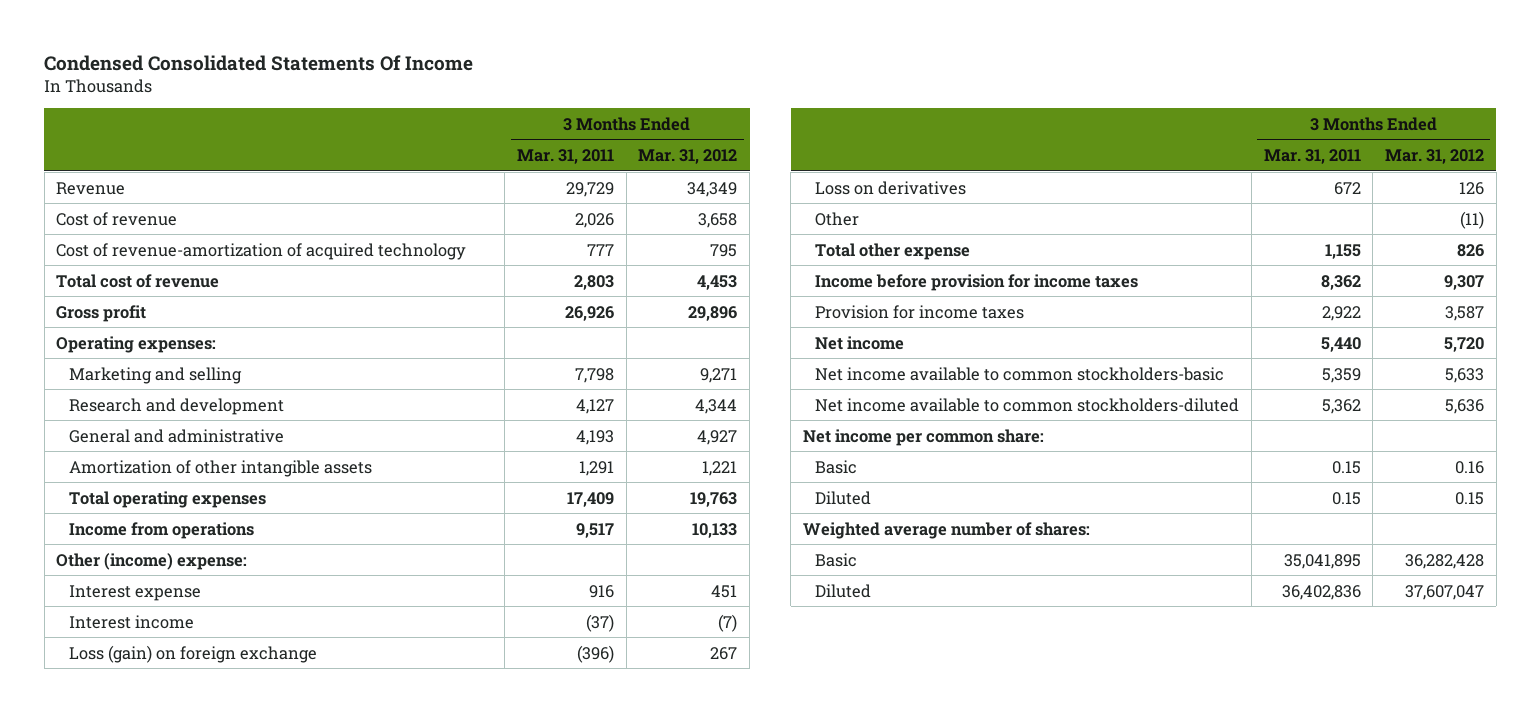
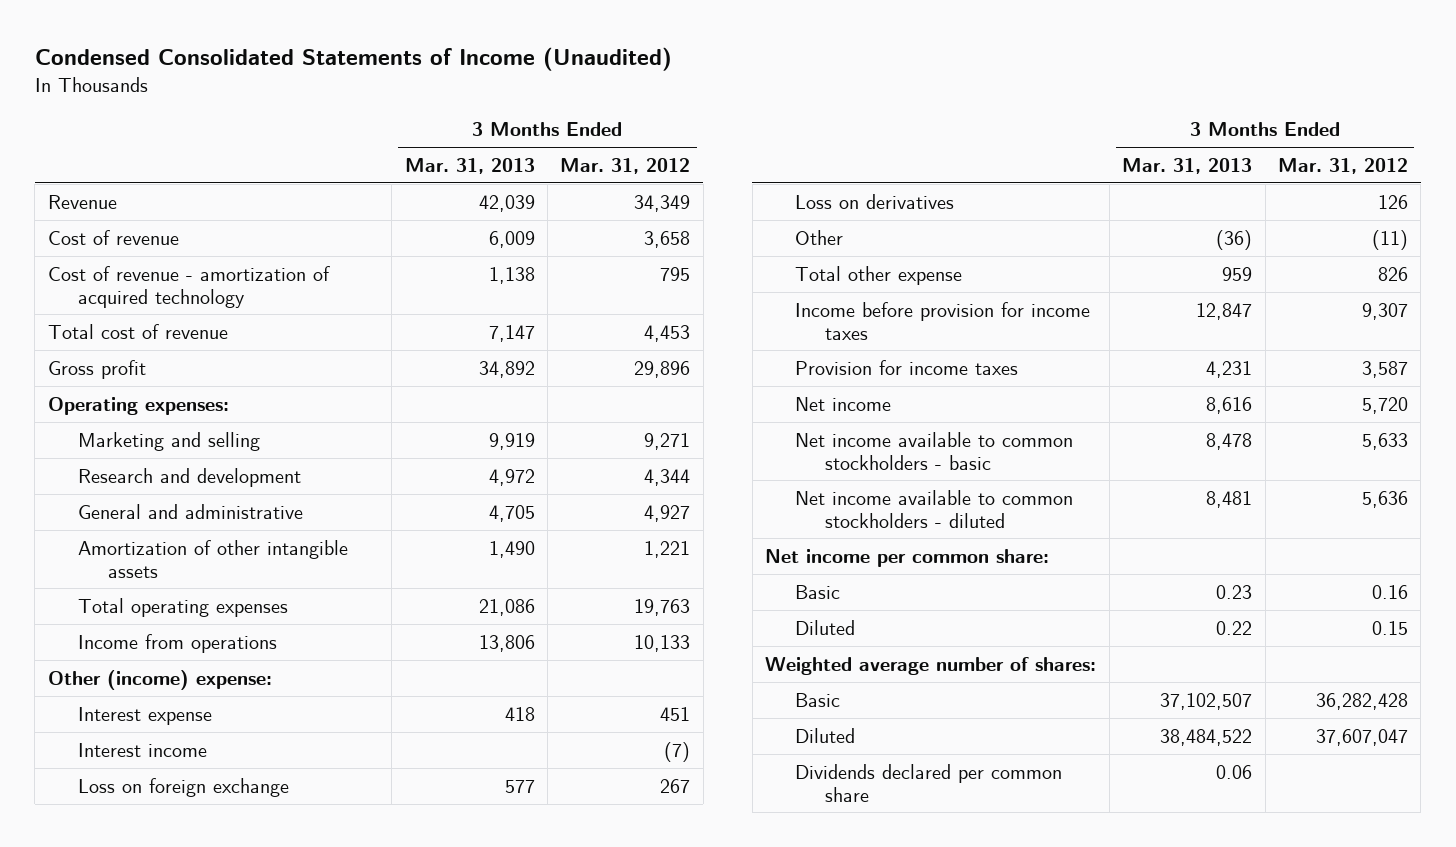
[44,54,474,71] Condensed Consolidated Statements Of Income -> [34,47,672,72] Condensed Consolidated Statements of Income (Unaudited)
[517,148,615,164] Mar. 31, 2011 -> none
none -> [404,157,535,174] Mar. 31, 2013
[56,242,467,260] Cost of revenue-amortization of acquired technology -> [47,265,330,308] Cost of revenue - amortization of acquired technology
[68,644,317,663] Loss (gain) on foreign exchange -> [77,777,289,797] Loss on foreign exchange
[815,366,1225,381] Net income available to common stockholders-basic -> [795,431,1074,470] Net income available to common stockholders - basic
[815,397,1240,412] Net income available to common stockholders-diluted -> [795,489,1074,528] Net income available to common stockholders - diluted
none -> [795,763,1063,802] Dividends declared per common share

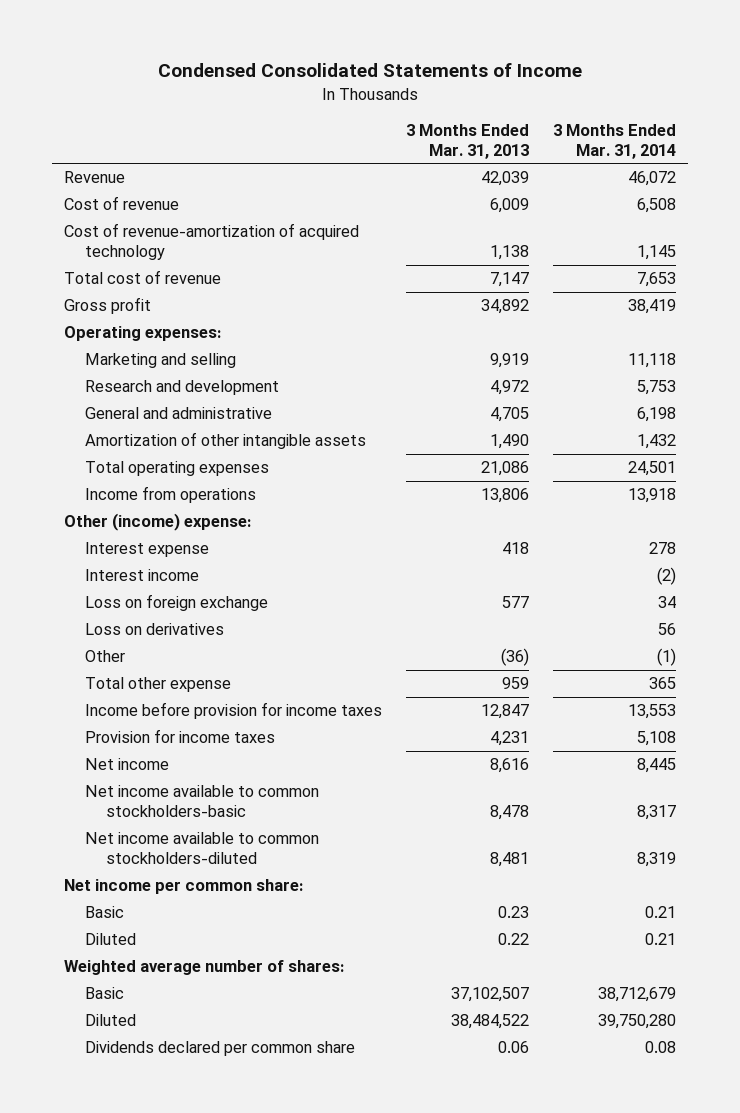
[34,47,672,72] Condensed Consolidated Statements of Income (Unaudited) -> [157,63,582,78] Condensed Consolidated Statements of Income
[560,157,691,174] Mar. 31, 2012 -> none
none -> [553,124,677,159] 3 Months Ended Mar. 31, 2014
[47,265,330,308] Cost of revenue - amortization of acquired technology -> [63,223,359,260] Cost of revenue-amortization of acquired technology
[795,431,1074,470] Net income available to common stockholders - basic -> [84,785,319,817] Net income available to common stockholders-basic
[795,489,1074,528] Net income available to common stockholders - diluted -> [84,832,319,864] Net income available to common stockholders-diluted

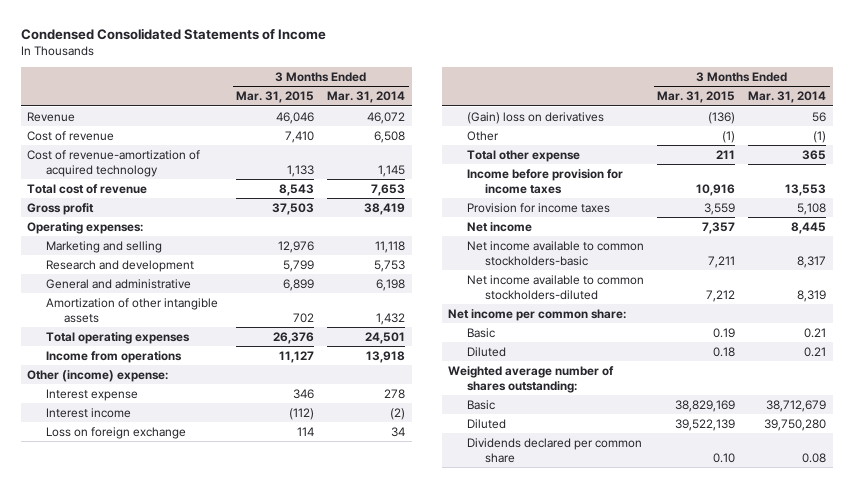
[405,124,529,159] 3 Months Ended Mar. 31, 2013 -> none
none -> [236,91,315,104] Mar. 31, 2015
[84,623,224,636] Loss on derivatives -> [466,111,604,124] (Gain) loss on derivatives
[63,960,344,976] Weighted average number of shares: -> [448,365,615,393] Weighted average number of shares outstanding:

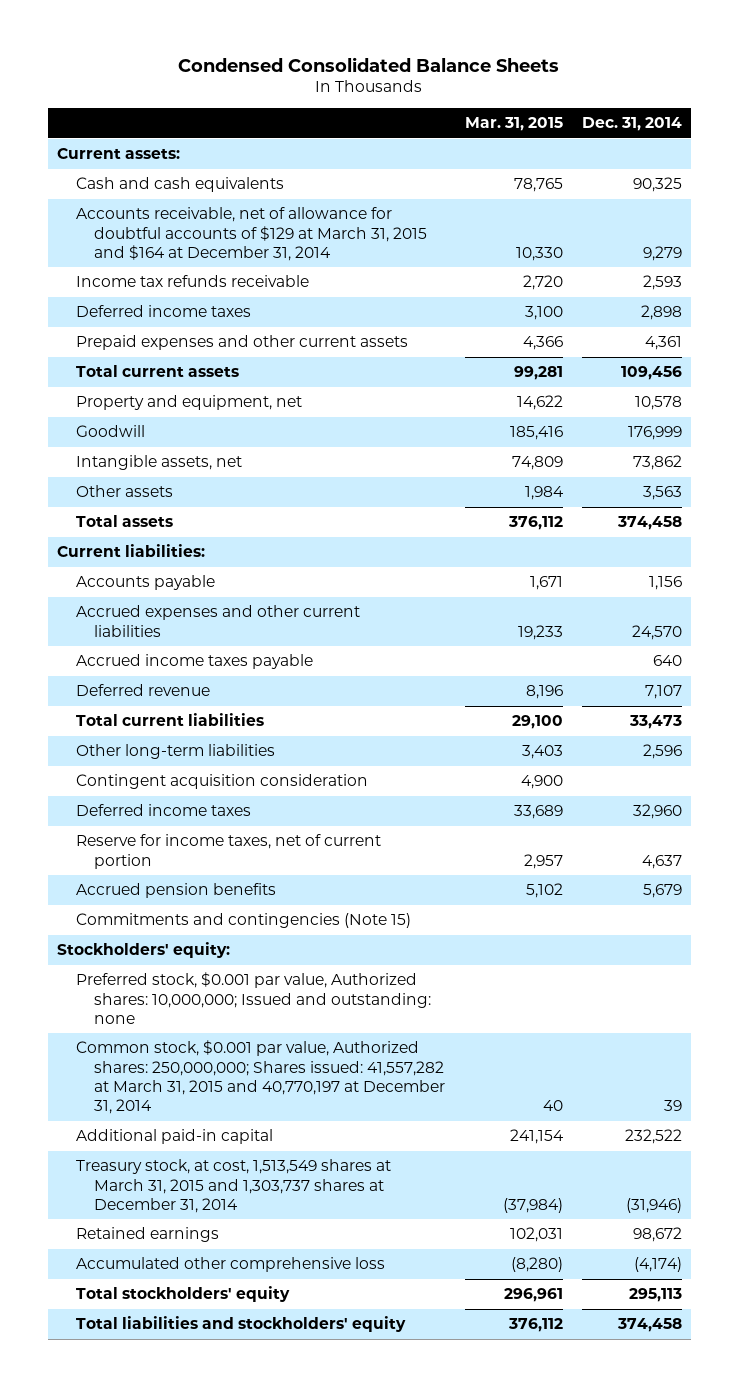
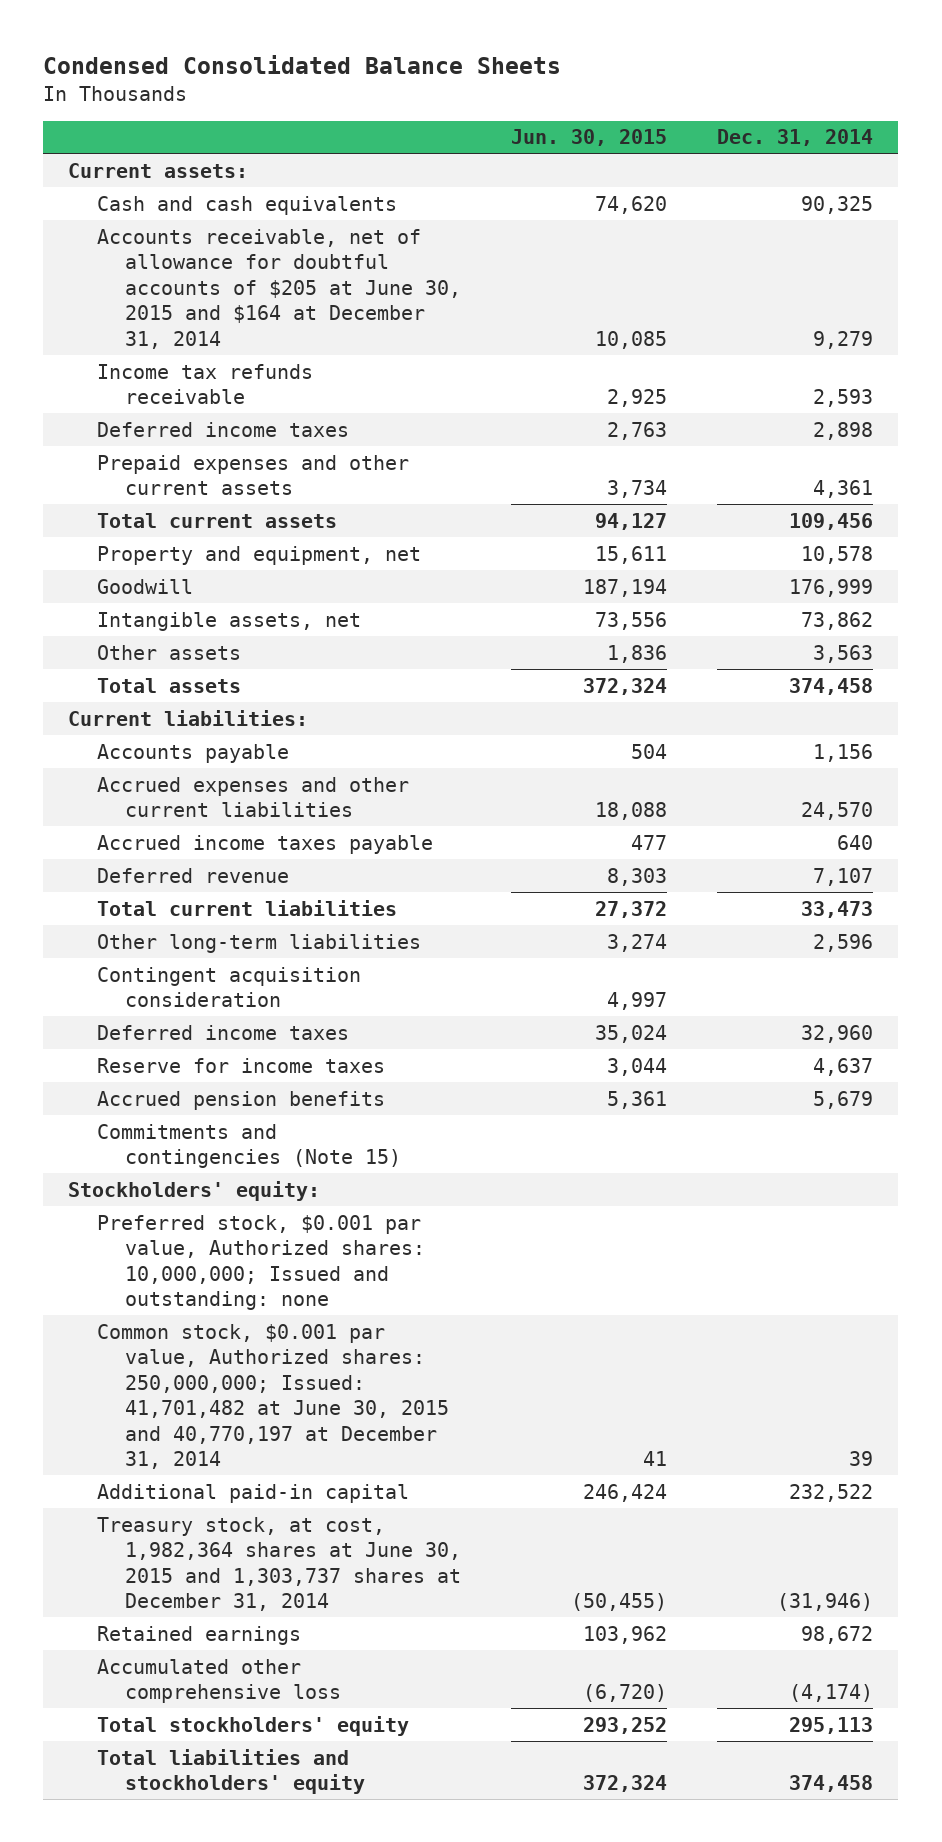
[464,117,563,132] Mar. 31, 2015 -> none
none -> [511,129,668,147] Jun. 30, 2015
[75,207,428,261] Accounts receivable, net of allowance for doubtful accounts of $129 at March 31, 2015 and $164 at December 31, 2014 -> [96,228,462,349] Accounts receivable, net of allowance for doubtful accounts of $205 at June 30, 2015 and $164 at December 31, 2014
[75,834,381,869] Reserve for income taxes, net of current portion -> [96,1057,385,1073] Reserve for income taxes
[75,1040,446,1115] Common stock, $0.001 par value, Authorized shares: 250,000,000; Shares issued: 41,557,282 at March 31, 2015 and 40,770,197 at December 31, 2014 -> [96,1323,450,1470] Common stock, $0.001 par value, Authorized shares: 250,000,000; Issued: 41,701,482 at June 30, 2015 and 40,770,197 at December 31, 2014
[75,1159,391,1213] Treasury stock, at cost, 1,513,549 shares at March 31, 2015 and 1,303,737 shares at December 31, 2014 -> [96,1516,462,1612] Treasury stock, at cost, 1,982,364 shares at June 30, 2015 and 1,303,737 shares at December 31, 2014

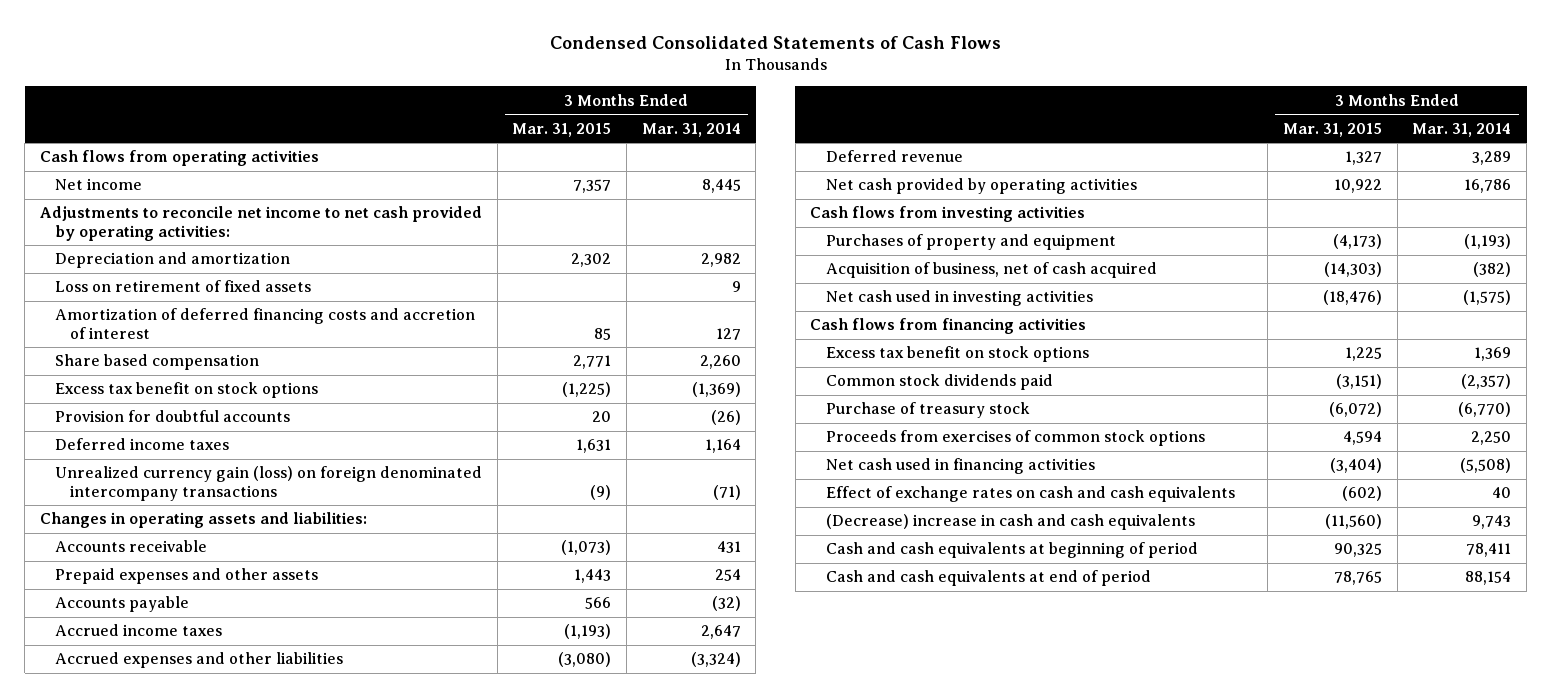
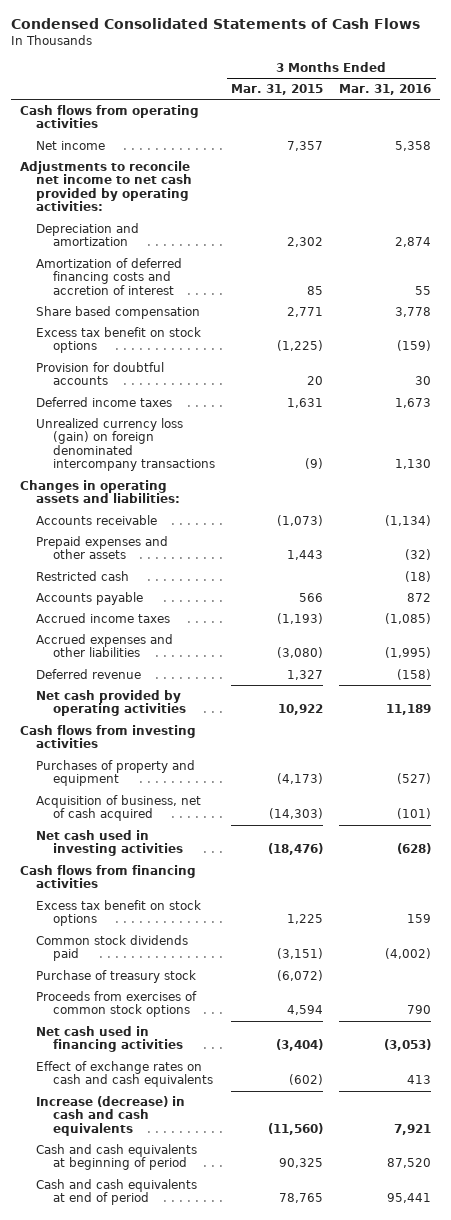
[641,122,741,137] Mar. 31, 2014 -> none
none -> [339,83,432,95] Mar. 31, 2016
[54,280,311,293] Loss on retirement of fixed assets -> none
[54,466,482,501] Unrealized currency gain (loss) on foreign denominated intercompany transactions -> [36,417,215,472] Unrealized currency loss (gain) on foreign denominated intercompany transactions
none -> [36,570,130,581] Restricted cash
[825,514,1195,531] (Decrease) increase in cash and cash equivalents -> [36,1095,186,1136] Increase (decrease) in cash and cash equivalents

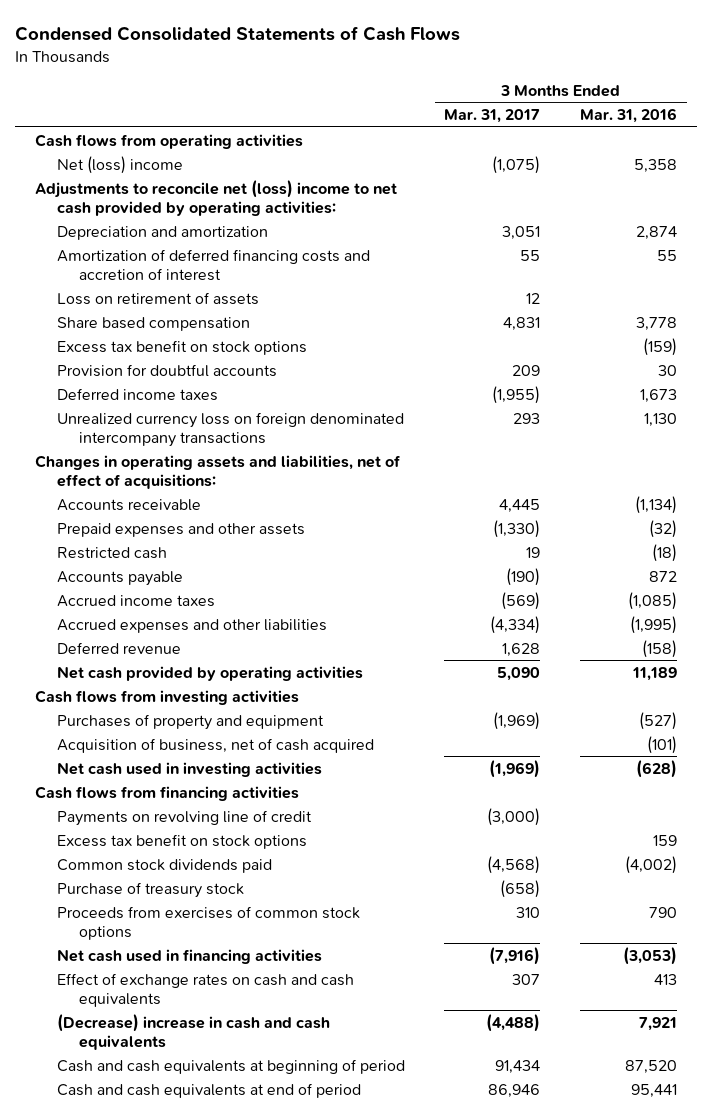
[230,83,323,95] Mar. 31, 2015 -> none
none -> [444,109,541,124] Mar. 31, 2017
[36,140,106,150] Net income -> [56,155,183,174] Net (loss) income
[19,160,193,212] Adjustments to reconcile net income to net cash provided by operating activities: -> [34,179,397,216] Adjustments to reconcile net (loss) income to net cash provided by operating activities:
none -> [56,291,259,305] Loss on retirement of assets
[36,417,215,472] Unrealized currency loss (gain) on foreign denominated intercompany transactions -> [56,411,404,447] Unrealized currency loss on foreign denominated intercompany transactions
[19,479,181,504] Changes in operating assets and liabilities: -> [34,454,401,489] Changes in operating assets and liabilities, net of effect of acquisitions:
none -> [56,809,312,826] Payments on revolving line of credit
[36,1095,186,1136] Increase (decrease) in cash and cash equivalents -> [56,1013,330,1050] (Decrease) increase in cash and cash equivalents

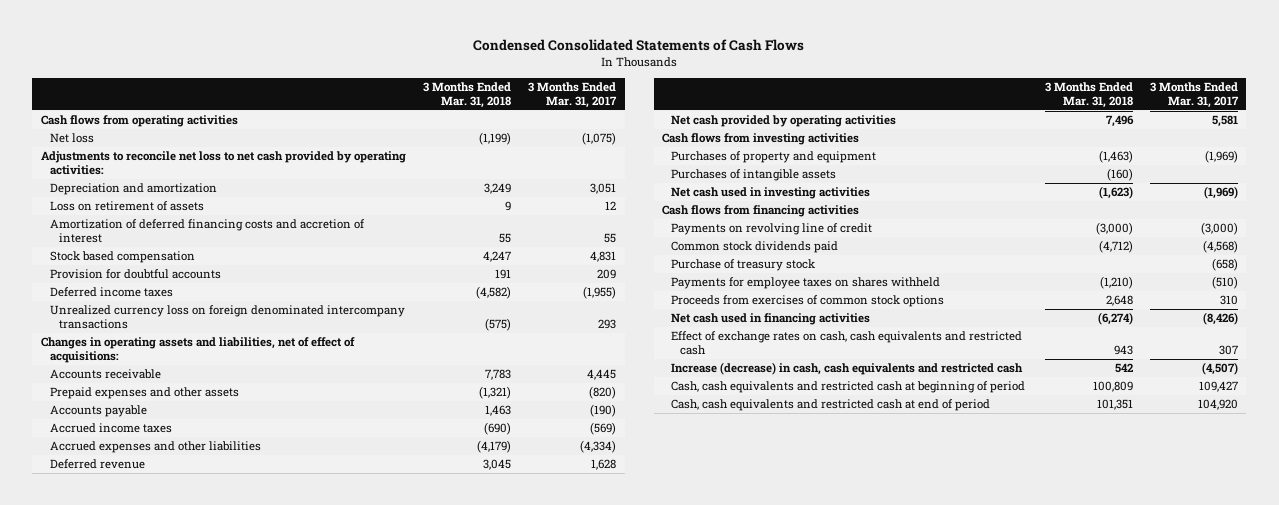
[580,108,678,124] Mar. 31, 2016 -> none
none -> [423,82,512,108] 3 Months Ended Mar. 31, 2018
[56,155,183,174] Net (loss) income -> [49,133,94,144] Net loss
[34,179,397,216] Adjustments to reconcile net (loss) income to net cash provided by operating activities: -> [40,151,406,176] Adjustments to reconcile net loss to net cash provided by operating activities:
[56,339,307,355] Excess tax benefit on stock options -> none
[56,248,370,281] Amortization of deferred financing costs and accretion of interest -> [49,219,365,244] Amortization of deferred financing costs and accretion of interest
[56,316,250,331] Share based compensation -> [49,251,195,264] Stock based compensation
[56,546,167,559] Restricted cash -> none
[493,519,541,538] (1,330) -> [589,386,617,400] (820)
[497,666,541,681] 5,090 -> [1211,115,1238,128] 5,581
[56,737,374,753] Acquisition of business, net of cash acquired -> none
none -> [671,169,837,182] Purchases of intangible assets
[56,833,307,849] Excess tax benefit on stock options -> none
none -> [671,277,941,290] Payments for employee taxes on shares withheld
[489,946,541,965] (7,916) -> [1202,312,1238,326] (8,426)
[56,972,354,1007] Effect of exchange rates on cash and cash equivalents -> [671,331,1023,356] Effect of exchange rates on cash, cash equivalents and restricted cash
[56,1013,330,1050] (Decrease) increase in cash and cash equivalents -> [671,362,1024,376] Increase (decrease) in cash, cash equivalents and restricted cash
[486,1013,541,1032] (4,488) -> [1201,362,1238,376] (4,507)
[56,1058,405,1074] Cash and cash equivalents at beginning of period -> [671,381,1026,394] Cash, cash equivalents and restricted cash at beginning of period
[495,1059,541,1074] 91,434 -> [1198,381,1238,393] 109,427
[56,1082,361,1098] Cash and cash equivalents at end of period -> [671,399,991,412] Cash, cash equivalents and restricted cash at end of period
[488,1083,541,1098] 86,946 -> [1197,399,1238,411] 104,920

